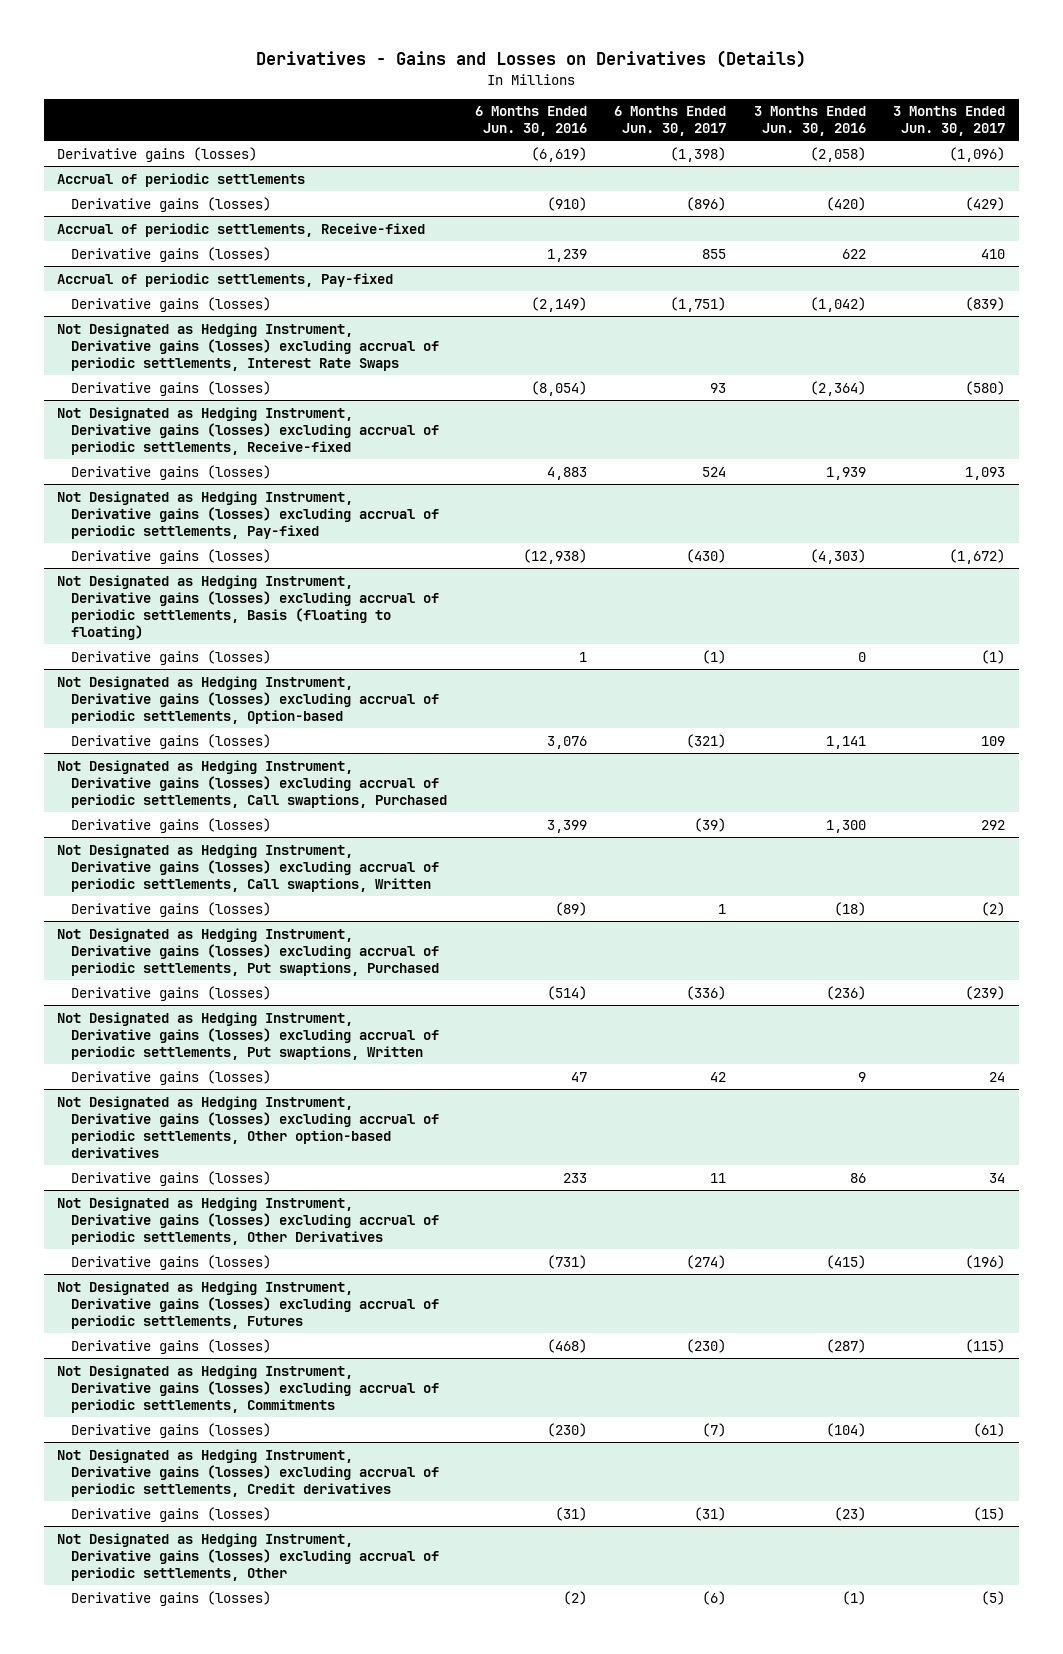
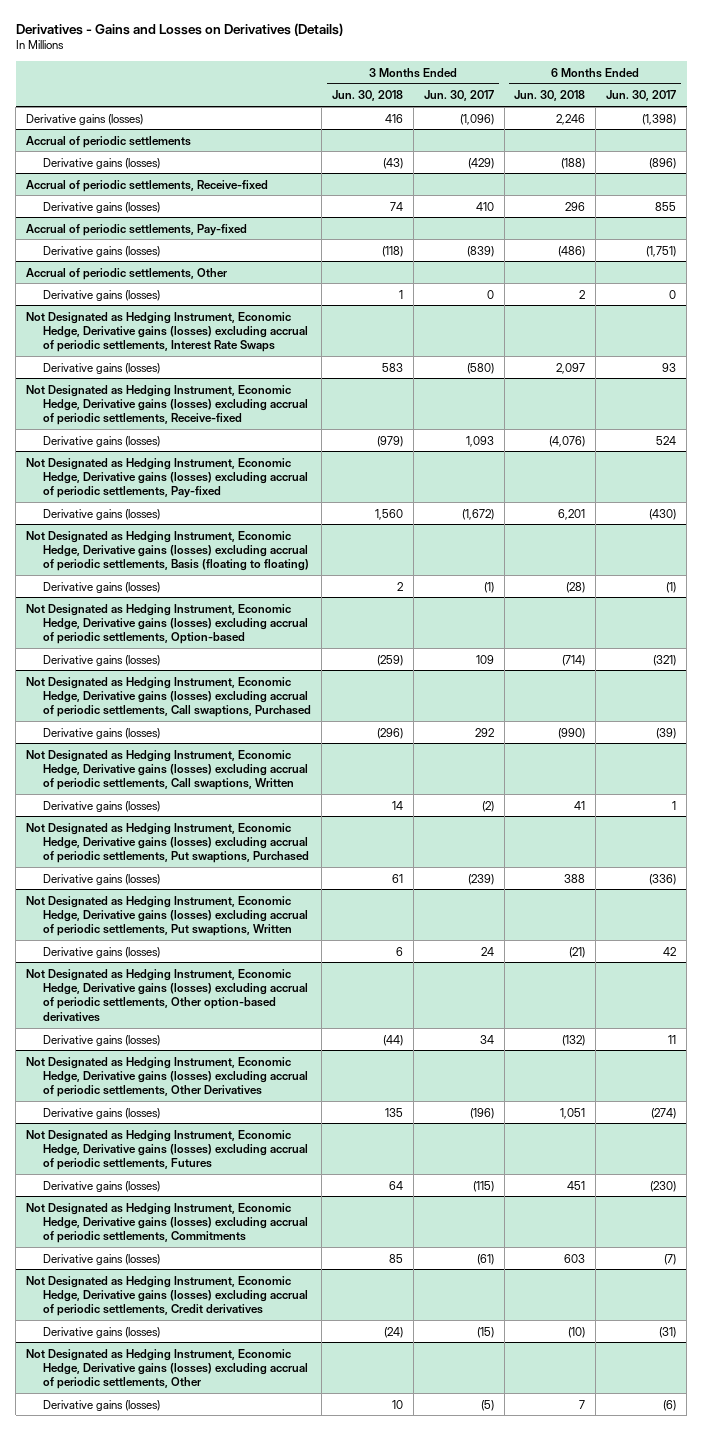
[474,106,587,137] 6 Months Ended Jun. 30, 2016 -> none
[753,106,866,137] 3 Months Ended Jun. 30, 2016 -> none
none -> [331,90,403,102] Jun. 30, 2018
none -> [514,90,586,102] Jun. 30, 2018
none -> [25,267,227,280] Accrual of periodic settlements, Other
none -> [42,289,160,301] Derivative gains (losses)
[57,322,439,371] Not Designated as Hedging Instrument, Derivative gains (losses) excluding accrual of periodic settlements, Interest Rate Swaps -> [25,311,308,353] Not Designated as Hedging Instrument, Economic Hedge, Derivative gains (losses) excluding accrual of periodic settlements, Interest Rate Swaps
[57,406,439,455] Not Designated as Hedging Instrument, Derivative gains (losses) excluding accrual of periodic settlements, Receive-fixed -> [25,384,308,426] Not Designated as Hedging Instrument, Economic Hedge, Derivative gains (losses) excluding accrual of periodic settlements, Receive-fixed
[57,490,439,539] Not Designated as Hedging Instrument, Derivative gains (losses) excluding accrual of periodic settlements, Pay-fixed -> [25,457,308,499] Not Designated as Hedging Instrument, Economic Hedge, Derivative gains (losses) excluding accrual of periodic settlements, Pay-fixed
[57,574,439,640] Not Designated as Hedging Instrument, Derivative gains (losses) excluding accrual of periodic settlements, Basis (floating to floating) -> [25,530,309,572] Not Designated as Hedging Instrument, Economic Hedge, Derivative gains (losses) excluding accrual of periodic settlements, Basis (floating to floating)
[57,675,439,724] Not Designated as Hedging Instrument, Derivative gains (losses) excluding accrual of periodic settlements, Option-based -> [25,603,308,645] Not Designated as Hedging Instrument, Economic Hedge, Derivative gains (losses) excluding accrual of periodic settlements, Option-based
[57,759,447,808] Not Designated as Hedging Instrument, Derivative gains (losses) excluding accrual of periodic settlements, Call swaptions, Purchased -> [25,676,311,718] Not Designated as Hedging Instrument, Economic Hedge, Derivative gains (losses) excluding accrual of periodic settlements, Call swaptions, Purchased
[57,843,439,892] Not Designated as Hedging Instrument, Derivative gains (losses) excluding accrual of periodic settlements, Call swaptions, Written -> [25,749,308,791] Not Designated as Hedging Instrument, Economic Hedge, Derivative gains (losses) excluding accrual of periodic settlements, Call swaptions, Written
[57,927,439,976] Not Designated as Hedging Instrument, Derivative gains (losses) excluding accrual of periodic settlements, Put swaptions, Purchased -> [25,822,309,864] Not Designated as Hedging Instrument, Economic Hedge, Derivative gains (losses) excluding accrual of periodic settlements, Put swaptions, Purchased
[57,1011,439,1060] Not Designated as Hedging Instrument, Derivative gains (losses) excluding accrual of periodic settlements, Put swaptions, Written -> [25,895,308,937] Not Designated as Hedging Instrument, Economic Hedge, Derivative gains (losses) excluding accrual of periodic settlements, Put swaptions, Written
[57,1095,439,1158] Not Designated as Hedging Instrument, Derivative gains (losses) excluding accrual of periodic settlements, Other option-based derivatives -> [25,968,308,1022] Not Designated as Hedging Instrument, Economic Hedge, Derivative gains (losses) excluding accrual of periodic settlements, Other option-based derivatives
[57,1196,439,1245] Not Designated as Hedging Instrument, Derivative gains (losses) excluding accrual of periodic settlements, Other Derivatives -> [25,1056,308,1098] Not Designated as Hedging Instrument, Economic Hedge, Derivative gains (losses) excluding accrual of periodic settlements, Other Derivatives
[57,1280,439,1329] Not Designated as Hedging Instrument, Derivative gains (losses) excluding accrual of periodic settlements, Futures -> [25,1129,308,1171] Not Designated as Hedging Instrument, Economic Hedge, Derivative gains (losses) excluding accrual of periodic settlements, Futures
[57,1364,439,1413] Not Designated as Hedging Instrument, Derivative gains (losses) excluding accrual of periodic settlements, Commitments -> [25,1202,308,1244] Not Designated as Hedging Instrument, Economic Hedge, Derivative gains (losses) excluding accrual of periodic settlements, Commitments
[57,1448,439,1497] Not Designated as Hedging Instrument, Derivative gains (losses) excluding accrual of periodic settlements, Credit derivatives -> [25,1275,308,1317] Not Designated as Hedging Instrument, Economic Hedge, Derivative gains (losses) excluding accrual of periodic settlements, Credit derivatives
[57,1532,439,1581] Not Designated as Hedging Instrument, Derivative gains (losses) excluding accrual of periodic settlements, Other -> [25,1348,308,1390] Not Designated as Hedging Instrument, Economic Hedge, Derivative gains (losses) excluding accrual of periodic settlements, Other

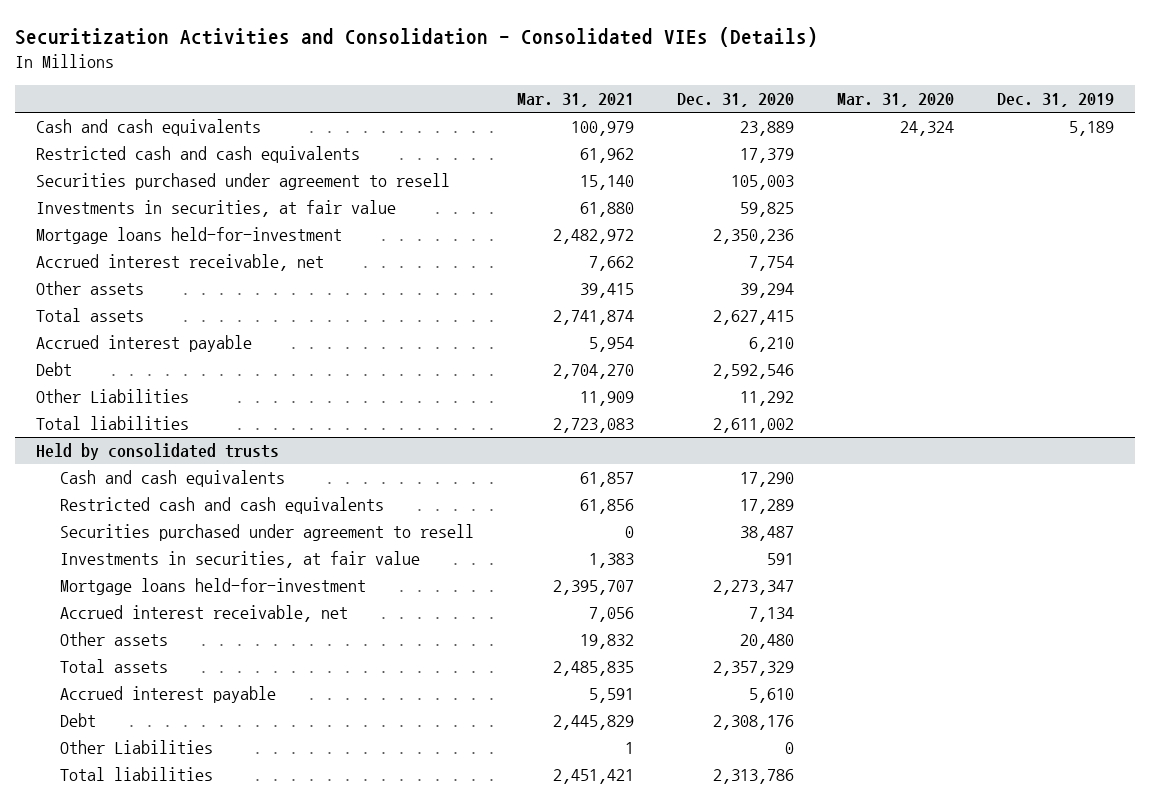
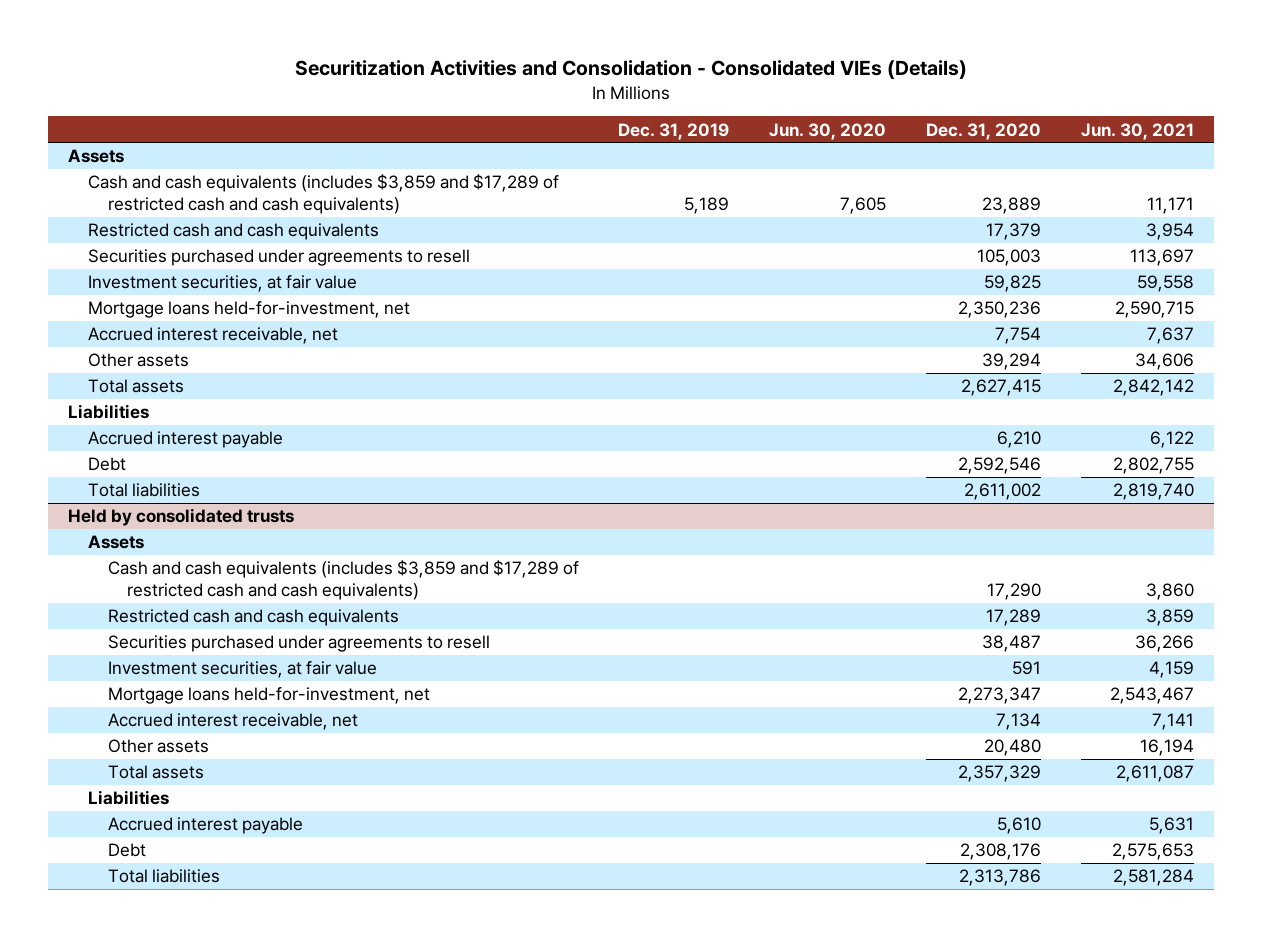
[517,93,635,108] Mar. 31, 2021 -> none
[837,93,955,108] Mar. 31, 2020 -> none
none -> [769,122,887,140] Jun. 30, 2020
none -> [1081,122,1195,140] Jun. 30, 2021
none -> [68,149,125,164] Assets
[36,119,262,137] Cash and cash equivalents -> [87,174,559,215] Cash and cash equivalents (includes $3,859 and $17,289 of restricted cash and cash equivalents)
[36,173,451,191] Securities purchased under agreement to resell -> [87,249,470,267] Securities purchased under agreements to resell
[36,200,397,218] Investments in securities, at fair value -> [87,275,357,293] Investment securities, at fair value
[36,227,343,245] Mortgage loans held-for-investment -> [87,301,410,319] Mortgage loans held-for-investment, net
none -> [68,404,150,420] Liabilities
[36,389,190,404] Other Liabilities -> none
none -> [87,535,144,550] Assets
[60,470,286,488] Cash and cash equivalents -> [107,560,579,601] Cash and cash equivalents (includes $3,859 and $17,289 of restricted cash and cash equivalents)
[60,524,475,542] Securities purchased under agreement to resell -> [107,635,490,653] Securities purchased under agreements to resell
[60,551,421,569] Investments in securities, at fair value -> [107,661,377,679] Investment securities, at fair value
[60,578,367,596] Mortgage loans held-for-investment -> [107,687,430,705] Mortgage loans held-for-investment, net
none -> [87,790,169,806] Liabilities
[60,740,214,755] Other Liabilities -> none

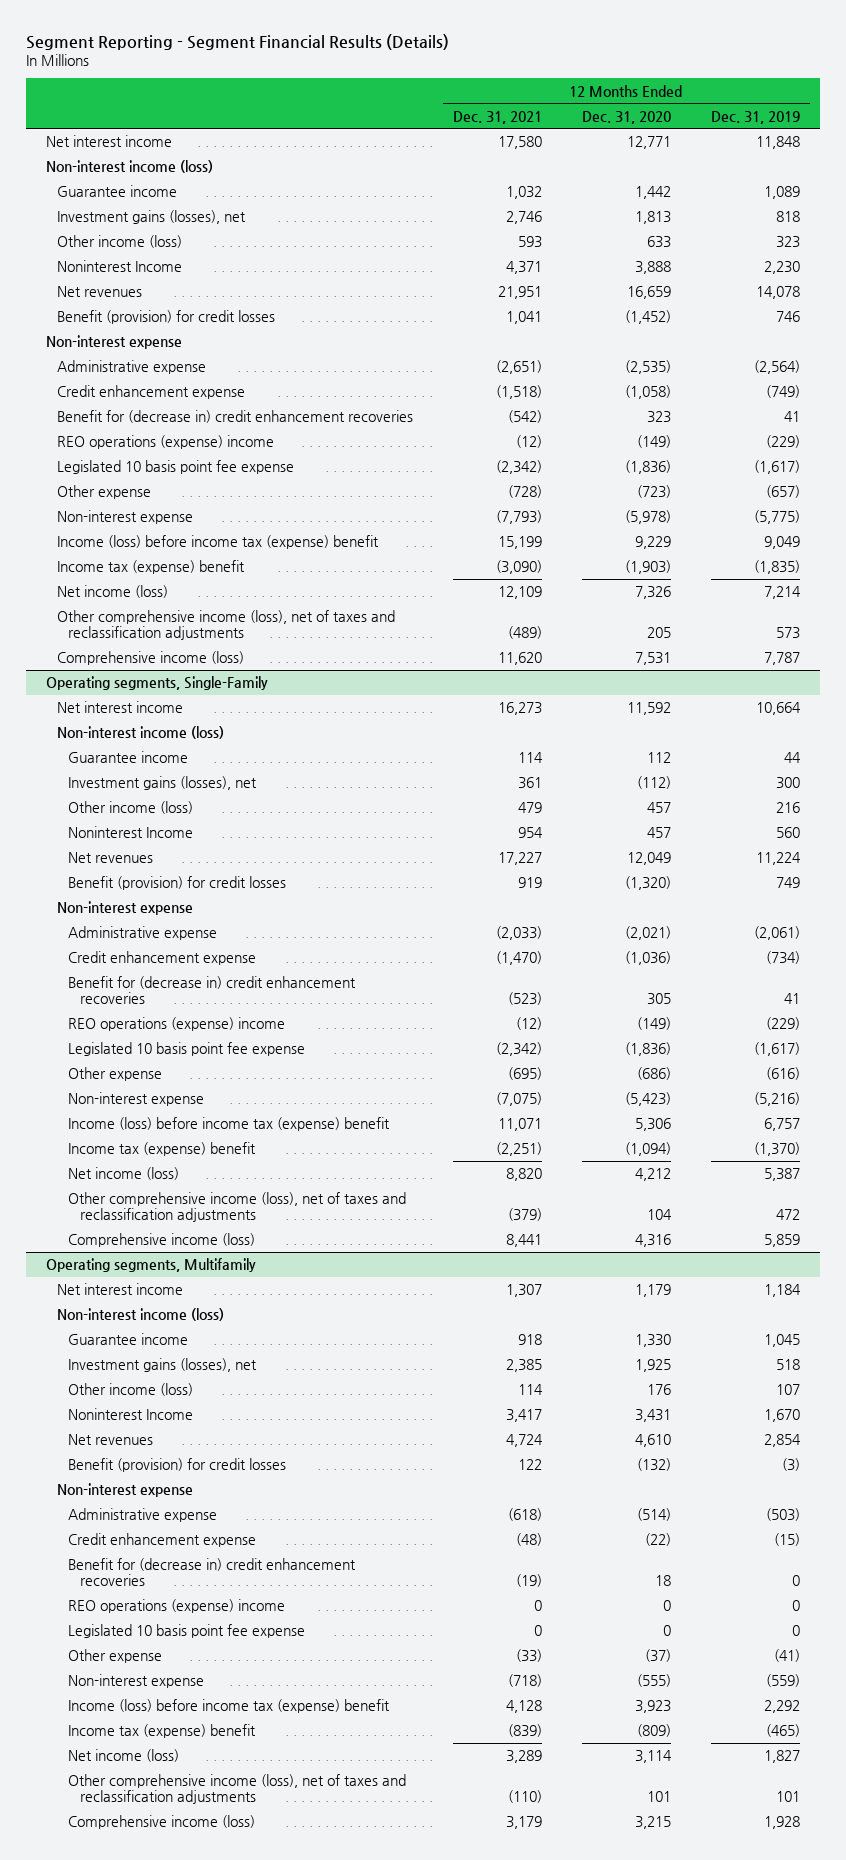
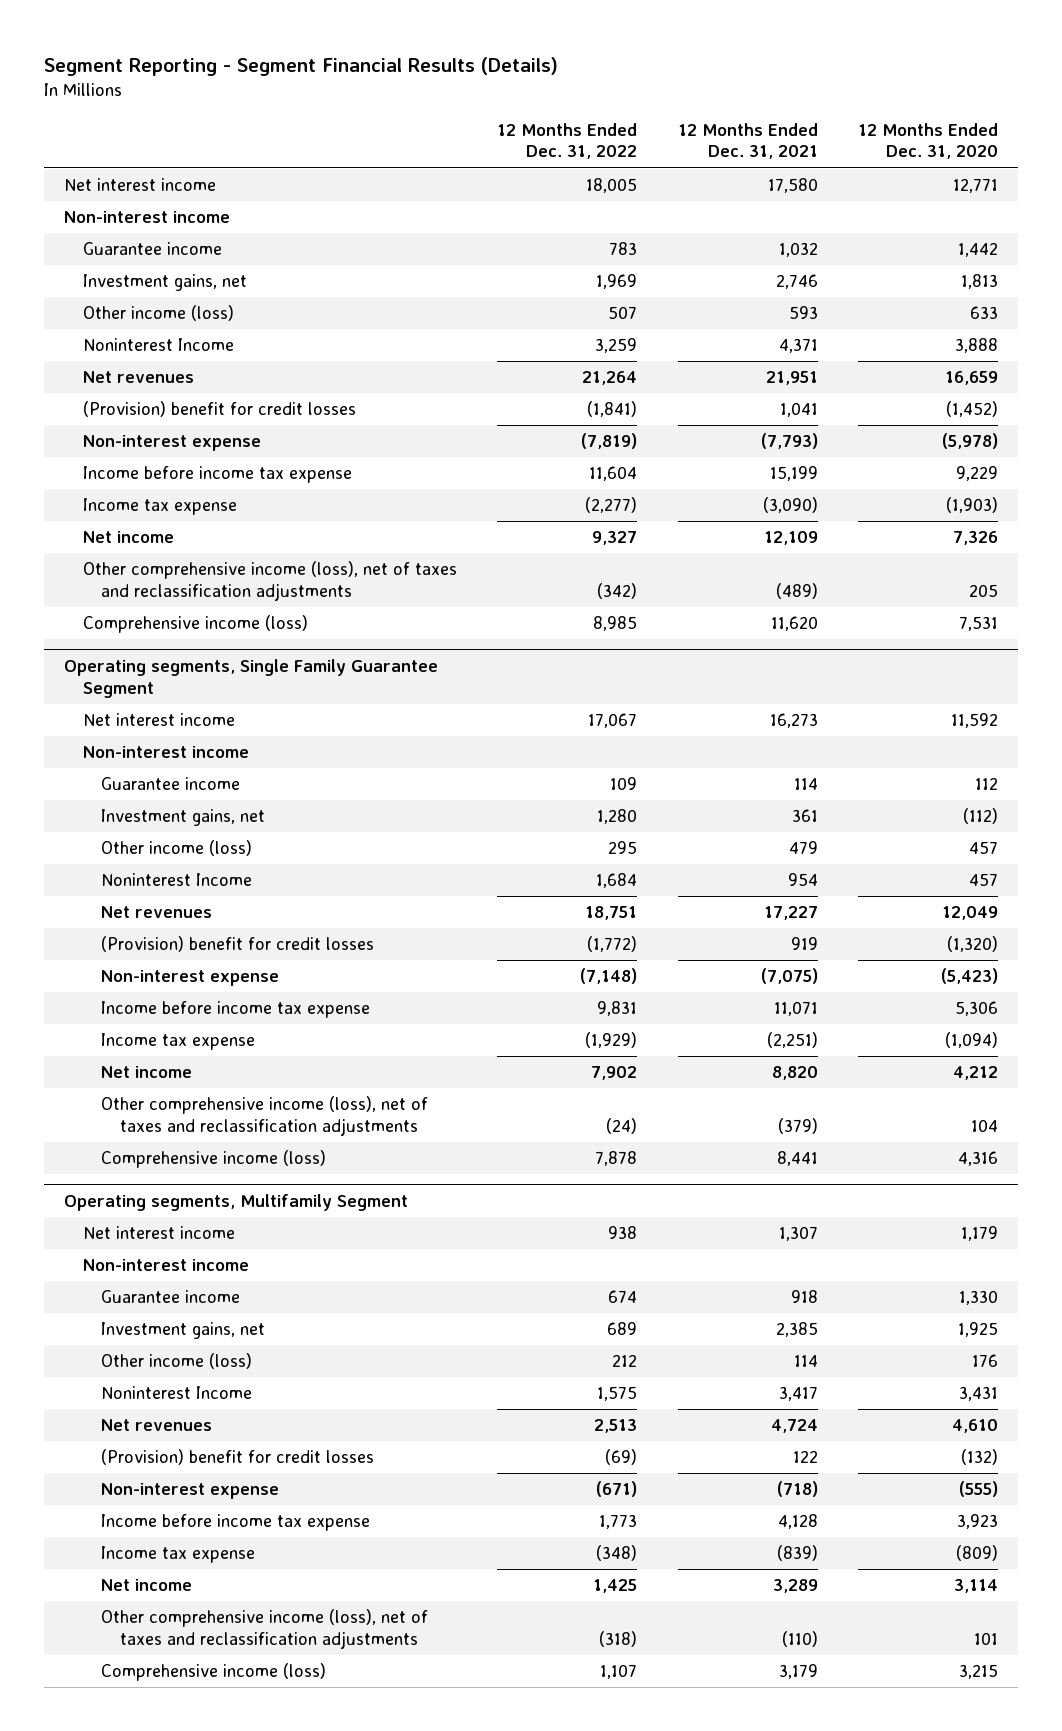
[710,110,800,124] Dec. 31, 2019 -> none
none -> [497,122,638,160] 12 Months Ended Dec. 31, 2022
[45,160,213,174] Non-interest income (loss) -> [64,211,231,224] Non-interest income
[57,210,247,225] Investment gains (losses), net -> [82,274,247,292] Investment gains, net
[45,335,182,350] Non-interest expense -> none
[57,360,207,375] Administrative expense -> none
[57,385,246,400] Credit enhancement expense -> none
[57,410,414,424] Benefit for (decrease in) credit enhancement recoveries -> none
[57,435,275,450] REO operations (expense) income -> none
[57,460,295,475] Legislated 10 basis point fee expense -> none
[57,485,152,500] Other expense -> none
[57,310,276,325] Benefit (provision) for credit losses -> [82,401,356,418] (Provision) benefit for credit losses
[57,535,380,550] Income (loss) before income tax (expense) benefit -> [82,466,352,484] Income before income tax expense
[57,560,246,575] Income tax (expense) benefit -> [82,498,237,516] Income tax expense
[57,585,169,599] Net income (loss) -> [82,531,174,544] Net income
[45,676,268,691] Operating segments, Single-Family -> [64,659,439,698] Operating segments, Single Family Guarantee Segment
[57,726,225,740] Non-interest income (loss) -> [82,746,249,759] Non-interest income
[68,776,258,791] Investment gains (losses), net -> [101,809,266,827] Investment gains, net
[57,901,194,916] Non-interest expense -> none
[68,926,218,941] Administrative expense -> none
[68,951,257,966] Credit enhancement expense -> none
[68,976,357,1005] Benefit for (decrease in) credit enhancement recoveries -> none
[68,1017,286,1032] REO operations (expense) income -> none
[68,1042,306,1057] Legislated 10 basis point fee expense -> none
[68,1067,163,1082] Other expense -> none
[68,876,287,891] Benefit (provision) for credit losses -> [101,936,375,953] (Provision) benefit for credit losses
[68,1117,391,1132] Income (loss) before income tax (expense) benefit -> [101,1001,371,1019] Income before income tax expense
[68,1142,257,1157] Income tax (expense) benefit -> [101,1033,256,1051] Income tax expense
[68,1167,180,1181] Net income (loss) -> [101,1066,193,1079] Net income
[45,1258,256,1273] Operating segments, Multifamily -> [64,1194,409,1212] Operating segments, Multifamily Segment
[57,1308,225,1322] Non-interest income (loss) -> [82,1259,249,1272] Non-interest income
[68,1358,258,1373] Investment gains (losses), net -> [101,1322,266,1340] Investment gains, net
[57,1483,194,1498] Non-interest expense -> none
[68,1508,218,1523] Administrative expense -> none
[68,1533,257,1548] Credit enhancement expense -> none
[68,1558,357,1587] Benefit for (decrease in) credit enhancement recoveries -> none
[68,1599,286,1614] REO operations (expense) income -> none
[68,1624,306,1639] Legislated 10 basis point fee expense -> none
[68,1649,163,1664] Other expense -> none
[68,1458,287,1473] Benefit (provision) for credit losses -> [101,1449,375,1466] (Provision) benefit for credit losses
[68,1699,391,1714] Income (loss) before income tax (expense) benefit -> [101,1514,371,1532] Income before income tax expense
[68,1724,257,1739] Income tax (expense) benefit -> [101,1546,256,1564] Income tax expense
[68,1749,180,1763] Net income (loss) -> [101,1579,193,1592] Net income

